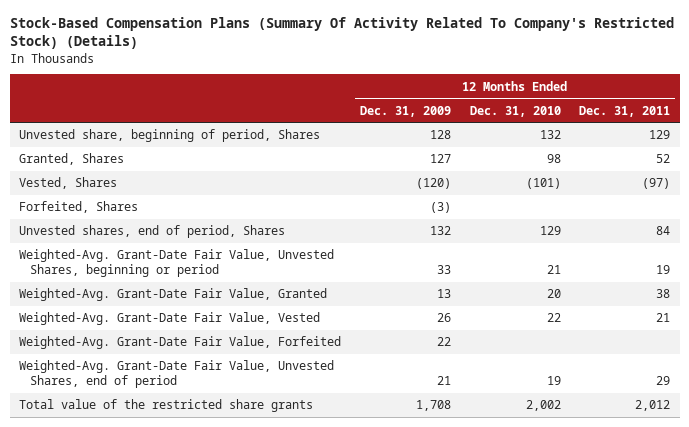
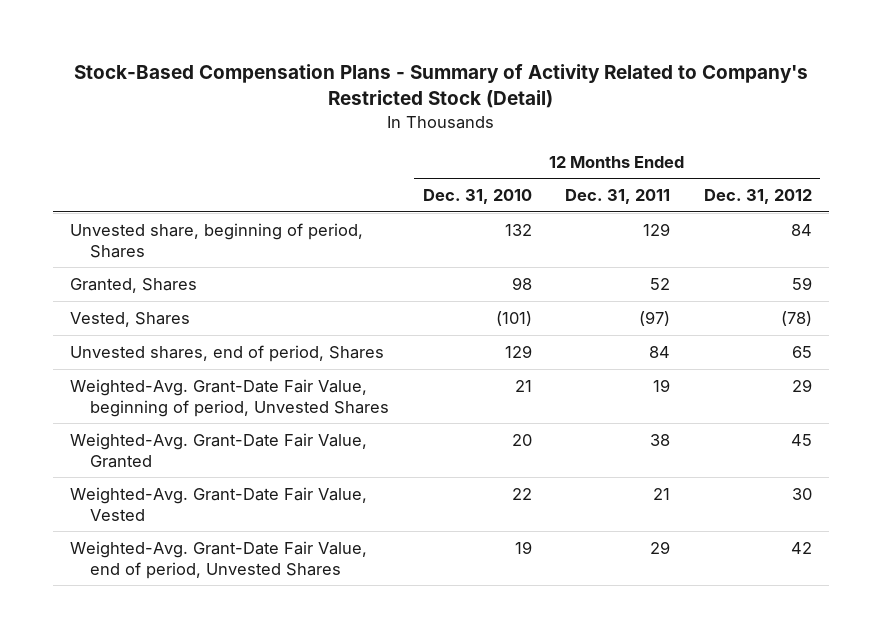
[9,17,674,50] Stock-Based Compensation Plans (Summary Of Activity Related To Company's Restricted Stock) (Details) -> [74,64,809,109] Stock-Based Compensation Plans - Summary of Activity Related to Company's Restricted Stock (Detail)
[359,105,451,117] Dec. 31, 2009 -> none
none -> [703,189,812,205] Dec. 31, 2012
[18,201,138,214] Forfeited, Shares -> none
[18,249,334,277] Weighted-Avg. Grant-Date Fair Value, Unvested Shares, beginning or period -> [70,378,389,417] Weighted-Avg. Grant-Date Fair Value, beginning of period, Unvested Shares
[18,336,341,350] Weighted-Avg. Grant-Date Fair Value, Forfeited -> none
[18,399,313,413] Total value of the restricted share grants -> none
[18,360,334,388] Weighted-Avg. Grant-Date Fair Value, Unvested Shares, end of period -> [70,540,368,579] Weighted-Avg. Grant-Date Fair Value, end of period, Unvested Shares

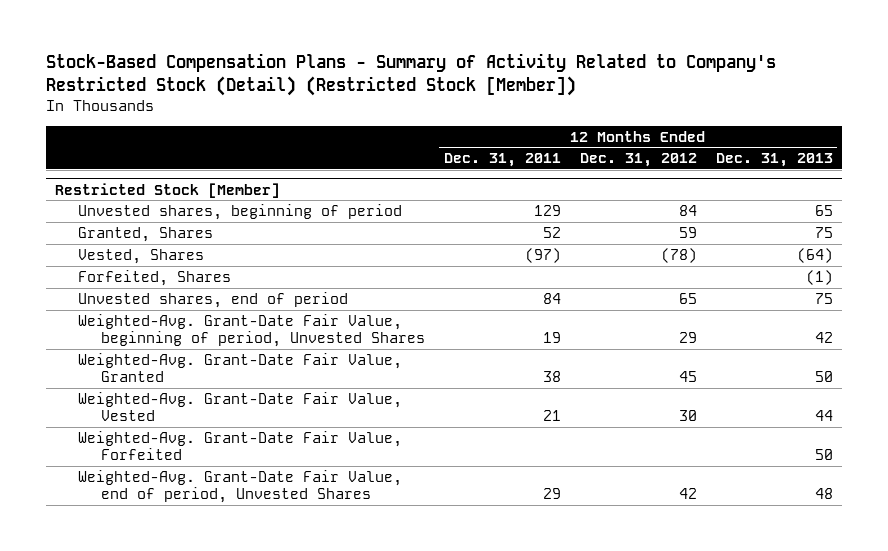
[74,64,809,109] Stock-Based Compensation Plans - Summary of Activity Related to Company's Restricted Stock (Detail) -> [45,53,776,97] Stock-Based Compensation Plans - Summary of Activity Related to Company's Restricted Stock (Detail) (Restricted Stock [Member])
[422,189,532,205] Dec. 31, 2010 -> none
none -> [715,153,833,168] Dec. 31, 2013
none -> [55,182,281,198] Restricted Stock [Member]
[70,222,364,258] Unvested share, beginning of period, Shares -> [78,203,403,220] Unvested shares, beginning of period
none -> [78,269,232,286] Forfeited, Shares
[70,344,385,362] Unvested shares, end of period, Shares -> [78,291,349,308] Unvested shares, end of period
none -> [78,430,403,461] Weighted-Avg. Grant-Date Fair Value, Forfeited

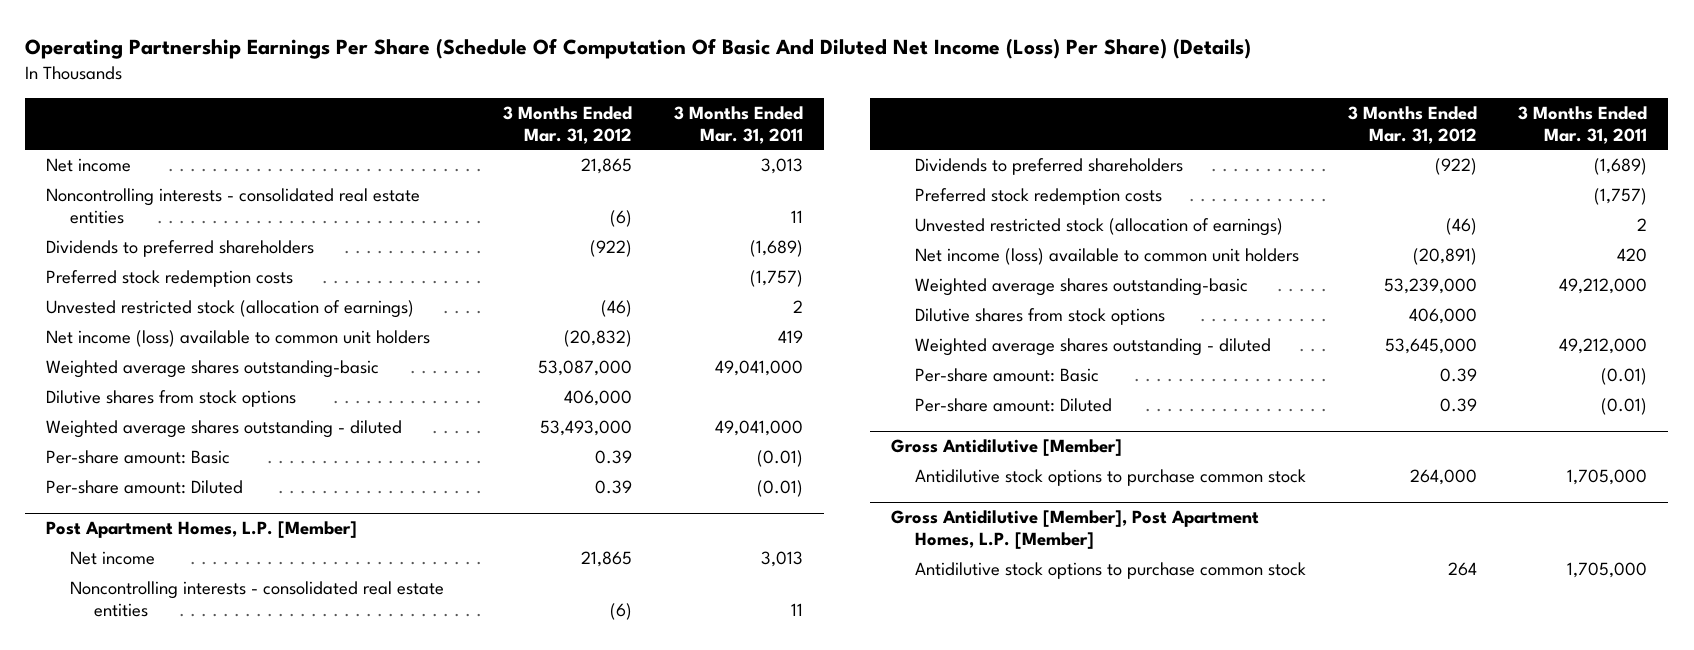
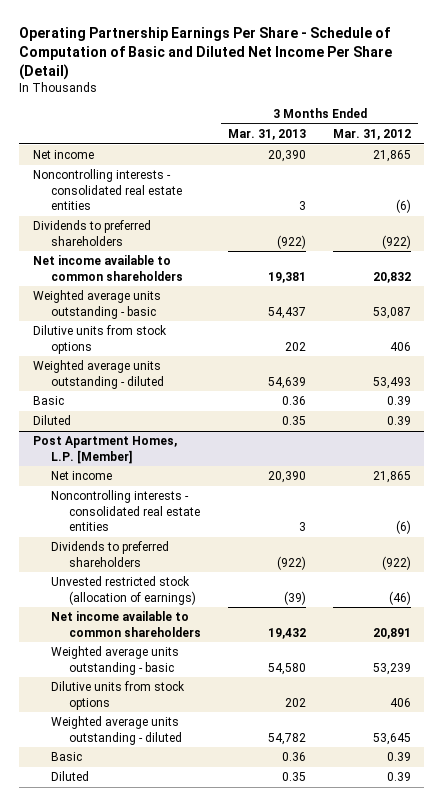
[25,38,1252,60] Operating Partnership Earnings Per Share (Schedule Of Computation Of Basic And Diluted Net Income (Loss) Per Share) (Details) -> [19,27,393,80] Operating Partnership Earnings Per Share - Schedule of Computation of Basic and Diluted Net Income Per Share (Detail)
[673,105,803,144] 3 Months Ended Mar. 31, 2011 -> none
none -> [228,128,307,140] Mar. 31, 2013
[46,269,294,287] Preferred stock redemption costs -> none
[46,299,415,318] Unvested restricted stock (allocation of earnings) -> none
[46,329,431,347] Net income (loss) available to common unit holders -> [32,255,183,281] Net income available to common shareholders
[564,329,633,347] (20,832) -> [372,271,411,283] 20,832
[46,359,380,378] Weighted average shares outstanding-basic -> [32,290,161,319] Weighted average units outstanding - basic
[538,359,633,376] 53,087,000 -> [372,306,411,319] 53,087
[46,389,297,407] Dilutive shares from stock options -> [32,325,167,354] Dilutive units from stock options
[564,389,633,406] 406,000 -> [389,341,411,351] 406
[46,419,403,438] Weighted average shares outstanding - diluted -> [32,360,164,389] Weighted average units outstanding - diluted
[540,419,633,436] 53,493,000 -> [372,376,411,389] 53,493
[46,449,231,464] Per-share amount: Basic -> [32,396,64,406] Basic
[46,479,244,494] Per-share amount: Diluted -> [32,415,71,426] Diluted
[914,187,1162,205] Preferred stock redemption costs -> none
[890,438,1122,456] Gross Antidilutive [Member] -> none
[914,468,1306,486] Antidilutive stock options to purchase common stock -> none
[890,509,1259,550] Gross Antidilutive [Member], Post Apartment Homes, L.P. [Member] -> none
[914,561,1306,579] Antidilutive stock options to purchase common stock -> none
[914,247,1299,265] Net income (loss) available to common unit holders -> [50,611,202,637] Net income available to common shareholders
[1412,247,1477,265] (20,891) -> [372,627,411,639] 20,891
[914,277,1248,296] Weighted average shares outstanding-basic -> [50,646,179,675] Weighted average units outstanding - basic
[1383,277,1477,294] 53,239,000 -> [372,662,411,675] 53,239
[914,307,1165,325] Dilutive shares from stock options -> [50,681,185,710] Dilutive units from stock options
[1408,307,1477,324] 406,000 -> [389,697,411,707] 406
[914,337,1271,356] Weighted average shares outstanding - diluted -> [50,716,183,745] Weighted average units outstanding - diluted
[1384,337,1477,354] 53,645,000 -> [372,732,411,745] 53,645
[914,367,1099,382] Per-share amount: Basic -> [50,752,82,762] Basic
[914,397,1112,412] Per-share amount: Diluted -> [50,771,89,782] Diluted

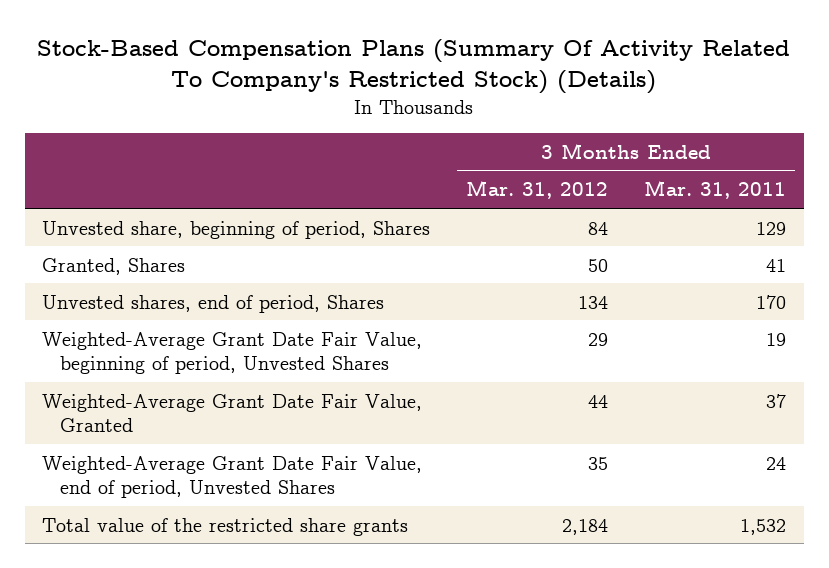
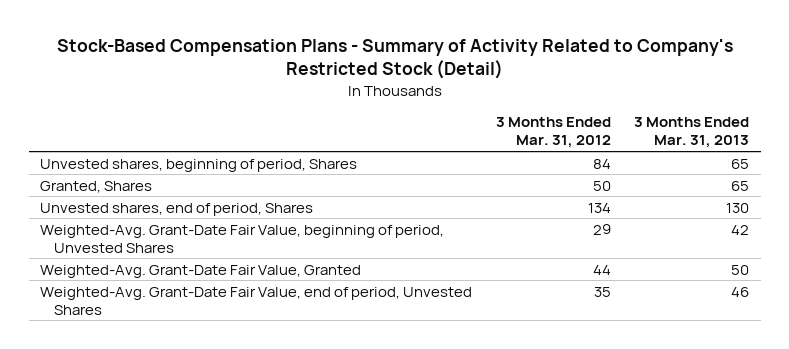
[37,38,791,94] Stock-Based Compensation Plans (Summary Of Activity Related To Company's Restricted Stock) (Details) -> [56,39,733,80] Stock-Based Compensation Plans - Summary of Activity Related to Company's Restricted Stock (Detail)
[644,180,787,200] Mar. 31, 2011 -> none
none -> [634,117,750,149] 3 Months Ended Mar. 31, 2013
[42,220,431,239] Unvested share, beginning of period, Shares -> [40,158,358,172] Unvested shares, beginning of period, Shares
[42,517,409,536] Total value of the restricted share grants -> none
[42,331,423,375] Weighted-Average Grant Date Fair Value, beginning of period, Unvested Shares -> [40,224,445,253] Weighted-Avg. Grant-Date Fair Value, beginning of period, Unvested Shares
[42,393,423,433] Weighted-Average Grant Date Fair Value, Granted -> [40,264,362,278] Weighted-Avg. Grant-Date Fair Value, Granted
[42,455,423,499] Weighted-Average Grant Date Fair Value, end of period, Unvested Shares -> [40,286,473,315] Weighted-Avg. Grant-Date Fair Value, end of period, Unvested Shares

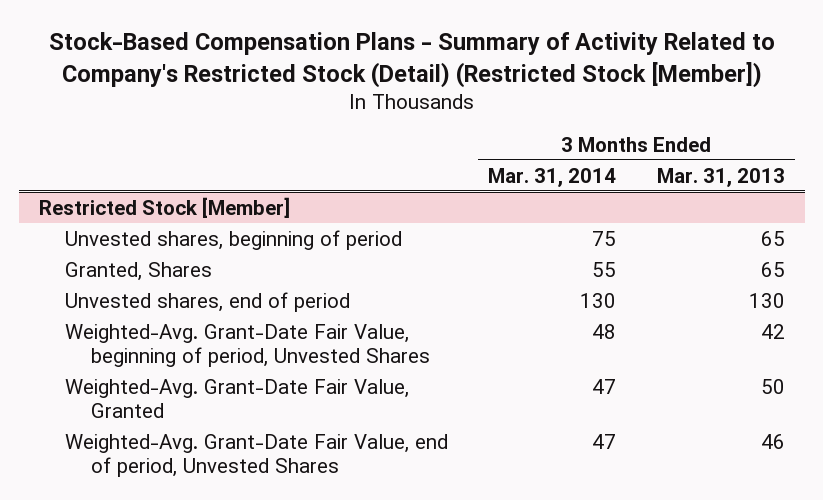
[56,39,733,80] Stock-Based Compensation Plans - Summary of Activity Related to Company's Restricted Stock (Detail) -> [48,32,775,88] Stock-Based Compensation Plans - Summary of Activity Related to Company's Restricted Stock (Detail) (Restricted Stock [Member])
[495,117,611,149] 3 Months Ended Mar. 31, 2012 -> none
none -> [488,167,617,187] Mar. 31, 2014
none -> [38,196,290,218] Restricted Stock [Member]
[40,158,358,172] Unvested shares, beginning of period, Shares -> [64,229,402,250] Unvested shares, beginning of period
[40,202,314,216] Unvested shares, end of period, Shares -> [64,291,350,312] Unvested shares, end of period

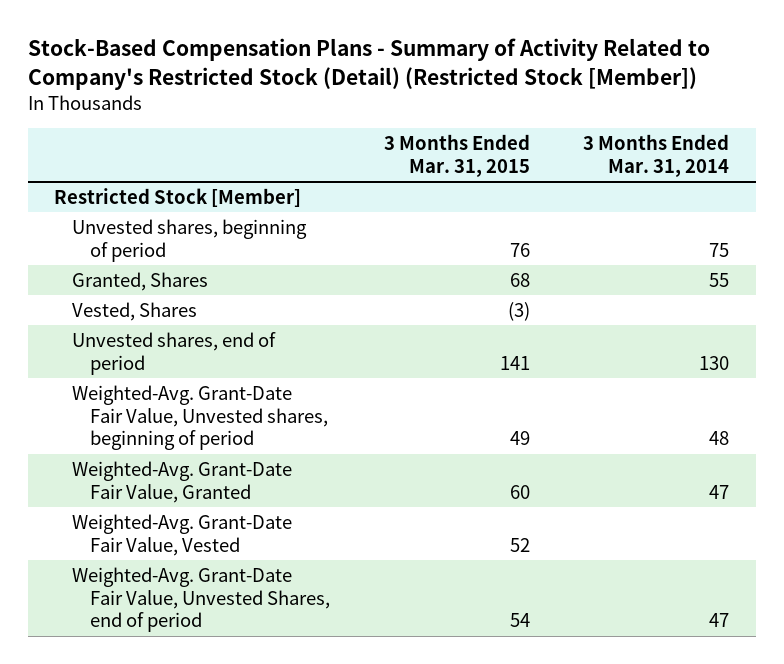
[656,167,785,187] Mar. 31, 2013 -> none
none -> [383,134,530,177] 3 Months Ended Mar. 31, 2015
none -> [72,301,198,321] Vested, Shares
[64,323,430,367] Weighted-Avg. Grant-Date Fair Value, beginning of period, Unvested Shares -> [72,384,329,451] Weighted-Avg. Grant-Date Fair Value, Unvested shares, beginning of period
none -> [72,513,293,556] Weighted-Avg. Grant-Date Fair Value, Vested
[64,433,448,477] Weighted-Avg. Grant-Date Fair Value, end of period, Unvested Shares -> [72,566,331,633] Weighted-Avg. Grant-Date Fair Value, Unvested Shares, end of period

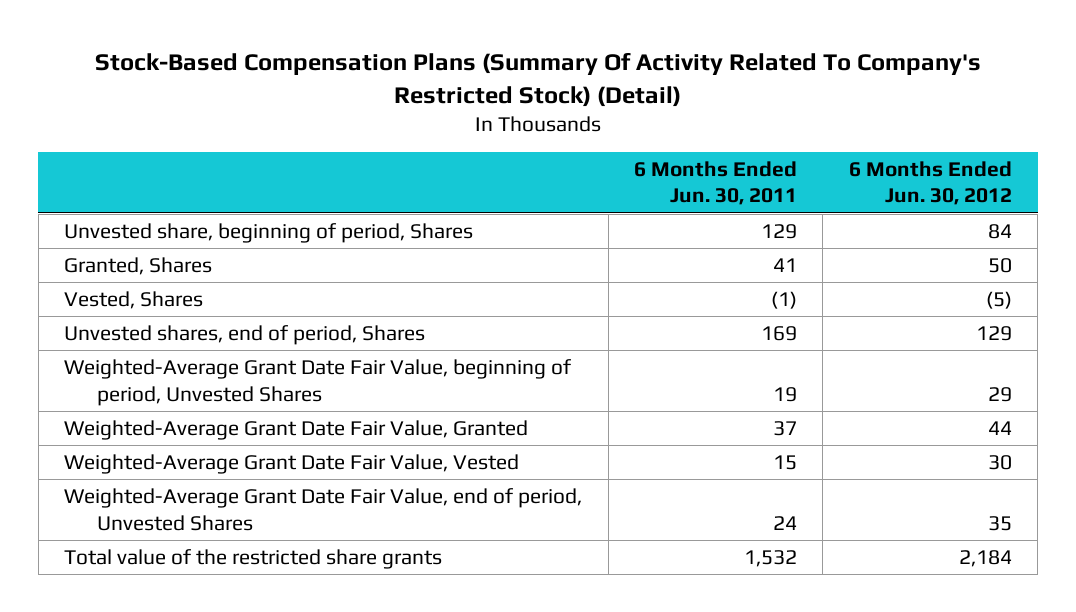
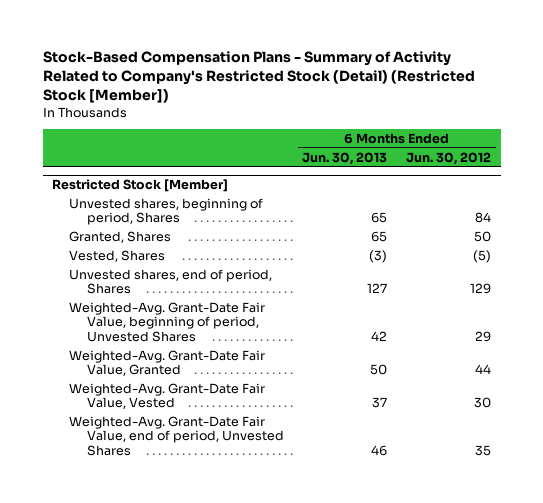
[95,52,982,107] Stock-Based Compensation Plans (Summary Of Activity Related To Company's Restricted Stock) (Detail) -> [42,50,475,103] Stock-Based Compensation Plans - Summary of Activity Related to Company's Restricted Stock (Detail) (Restricted Stock [Member])
[634,160,798,206] 6 Months Ended Jun. 30, 2011 -> none
none -> [302,151,388,165] Jun. 30, 2013
none -> [52,179,229,193] Restricted Stock [Member]
[64,222,474,243] Unvested share, beginning of period, Shares -> [69,197,264,226] Unvested shares, beginning of period, Shares
[64,548,443,569] Total value of the restricted share grants -> none
[64,358,573,406] Weighted-Average Grant Date Fair Value, beginning of period, Unvested Shares -> [69,301,266,342] Weighted-Avg. Grant-Date Fair Value, beginning of period, Unvested Shares
[64,419,529,440] Weighted-Average Grant Date Fair Value, Granted -> [69,349,266,377] Weighted-Avg. Grant-Date Fair Value, Granted
[64,453,520,474] Weighted-Average Grant Date Fair Value, Vested -> [69,382,266,410] Weighted-Avg. Grant-Date Fair Value, Vested
[64,487,583,531] Weighted-Average Grant Date Fair Value, end of period, Unvested Shares -> [69,415,284,456] Weighted-Avg. Grant-Date Fair Value, end of period, Unvested Shares

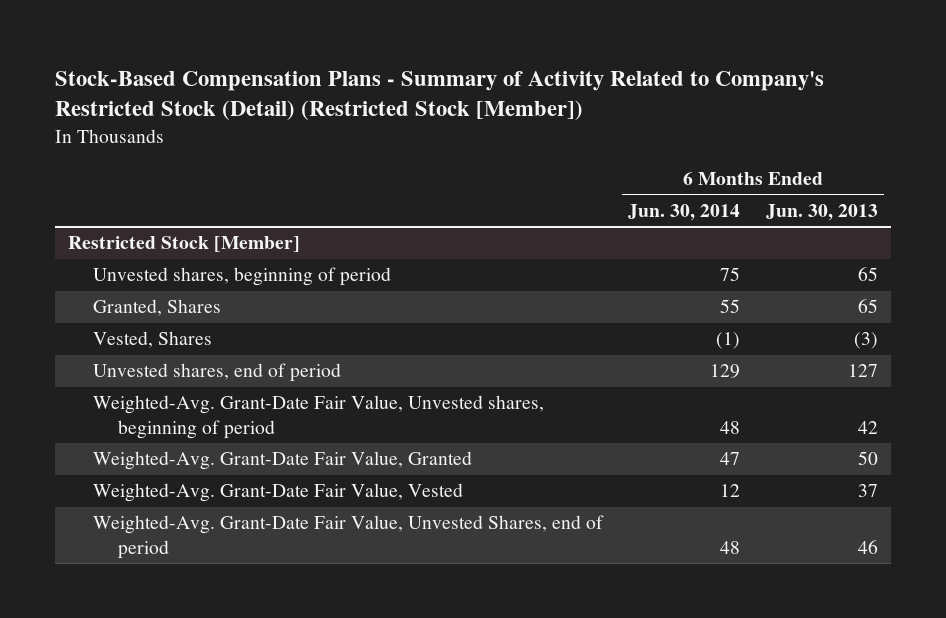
[406,151,492,165] Jun. 30, 2012 -> none
none -> [628,203,741,221] Jun. 30, 2014
[69,197,264,226] Unvested shares, beginning of period, Shares -> [92,267,391,287] Unvested shares, beginning of period
[69,268,273,295] Unvested shares, end of period, Shares -> [92,363,341,383] Unvested shares, end of period
[69,301,266,342] Weighted-Avg. Grant-Date Fair Value, beginning of period, Unvested Shares -> [92,395,544,439] Weighted-Avg. Grant-Date Fair Value, Unvested shares, beginning of period
[69,415,284,456] Weighted-Avg. Grant-Date Fair Value, end of period, Unvested Shares -> [92,515,604,559] Weighted-Avg. Grant-Date Fair Value, Unvested Shares, end of period

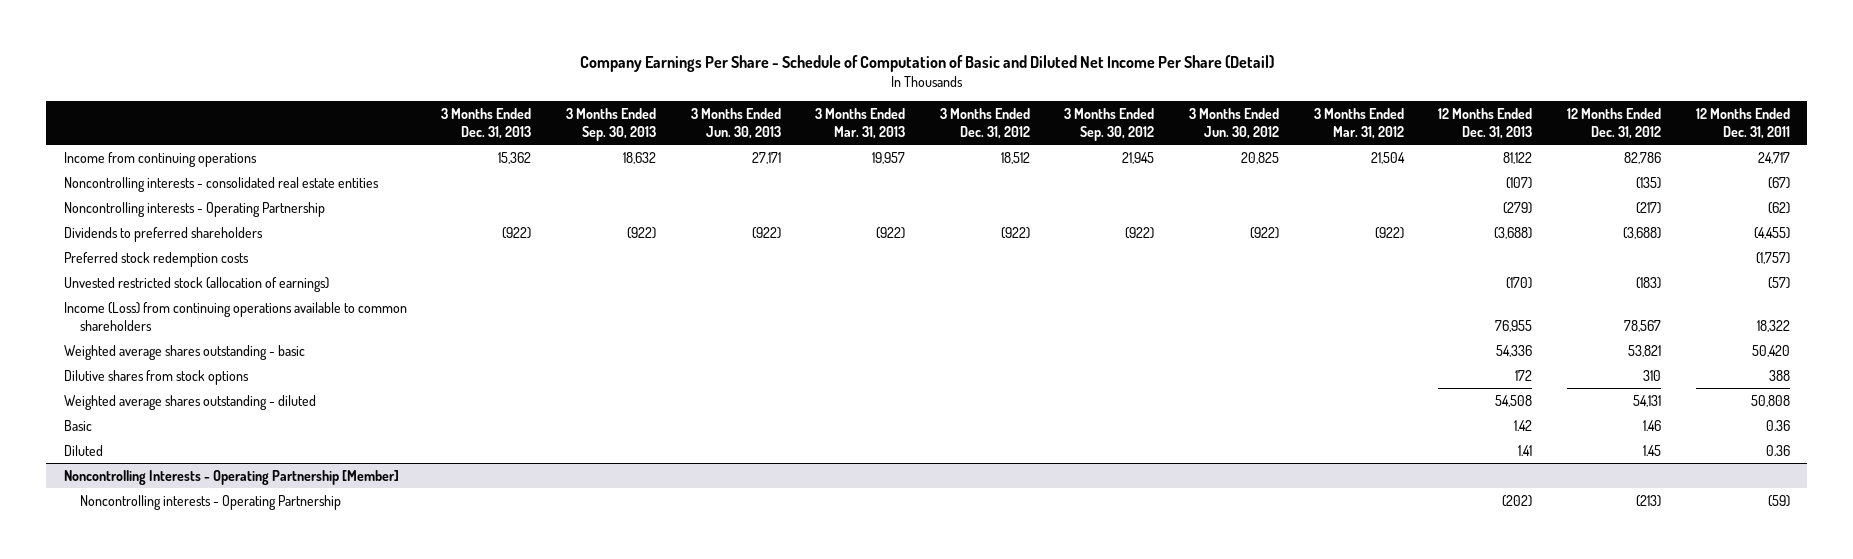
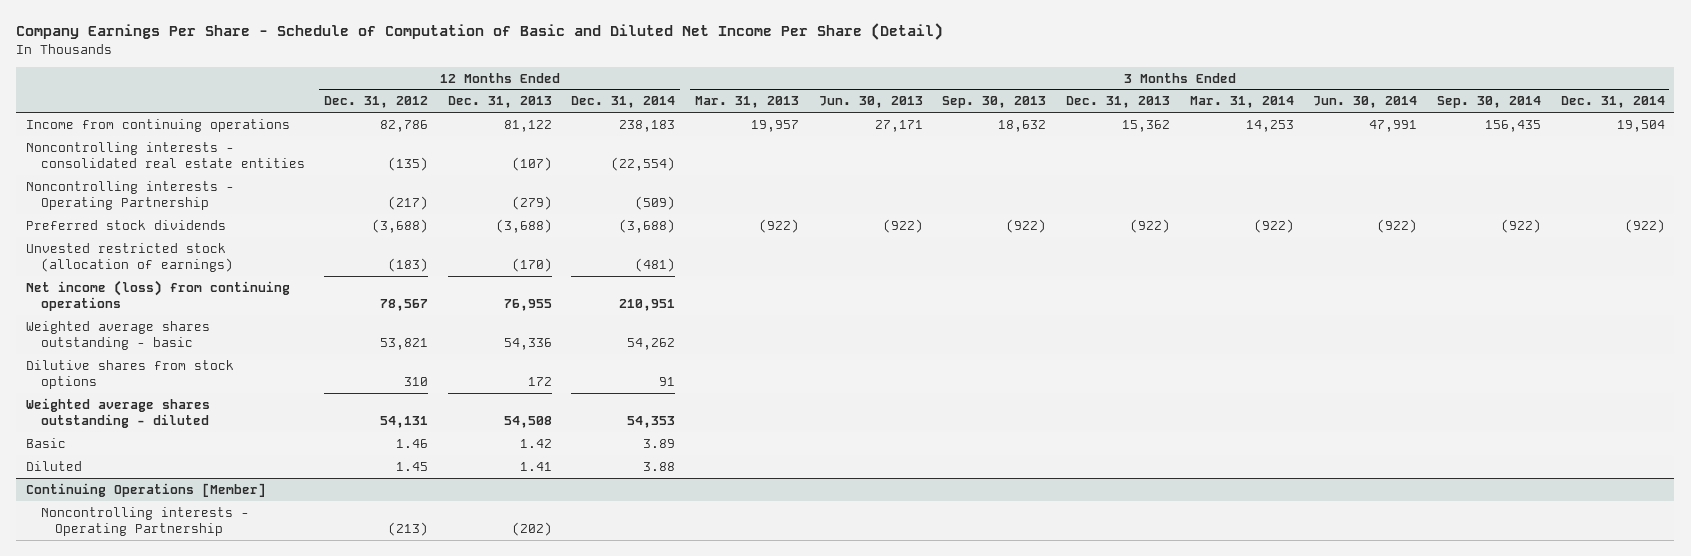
[939,107,1030,139] 3 Months Ended Dec. 31, 2012 -> none
[1064,107,1155,141] 3 Months Ended Sep. 30, 2012 -> none
[1189,107,1280,139] 3 Months Ended Jun. 30, 2012 -> none
[1313,107,1404,139] 3 Months Ended Mar. 31, 2012 -> none
[1695,107,1790,139] 12 Months Ended Dec. 31, 2011 -> none
none -> [571,96,676,109] Dec. 31, 2014
none -> [1189,96,1294,109] Mar. 31, 2014
none -> [1313,96,1418,109] Jun. 30, 2014
none -> [1436,96,1541,109] Sep. 30, 2014
none -> [1560,96,1665,109] Dec. 31, 2014
[63,251,249,267] Preferred stock redemption costs -> none
[63,226,263,242] Dividends to preferred shareholders -> [26,219,227,230] Preferred stock dividends
[63,301,407,331] Income (Loss) from continuing operations available to common shareholders -> [26,279,291,311] Net income (loss) from continuing operations
[63,469,399,485] Noncontrolling Interests - Operating Partnership [Member] -> none
none -> [26,482,267,497] Continuing Operations [Member]

